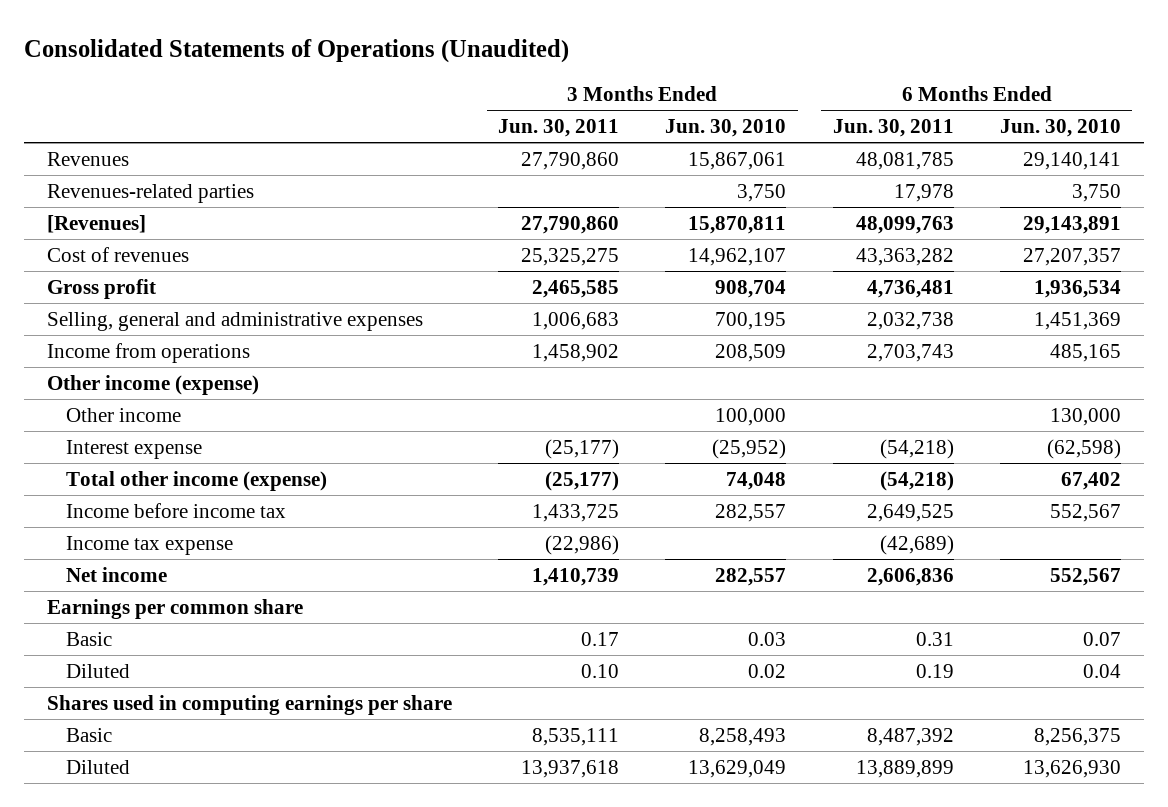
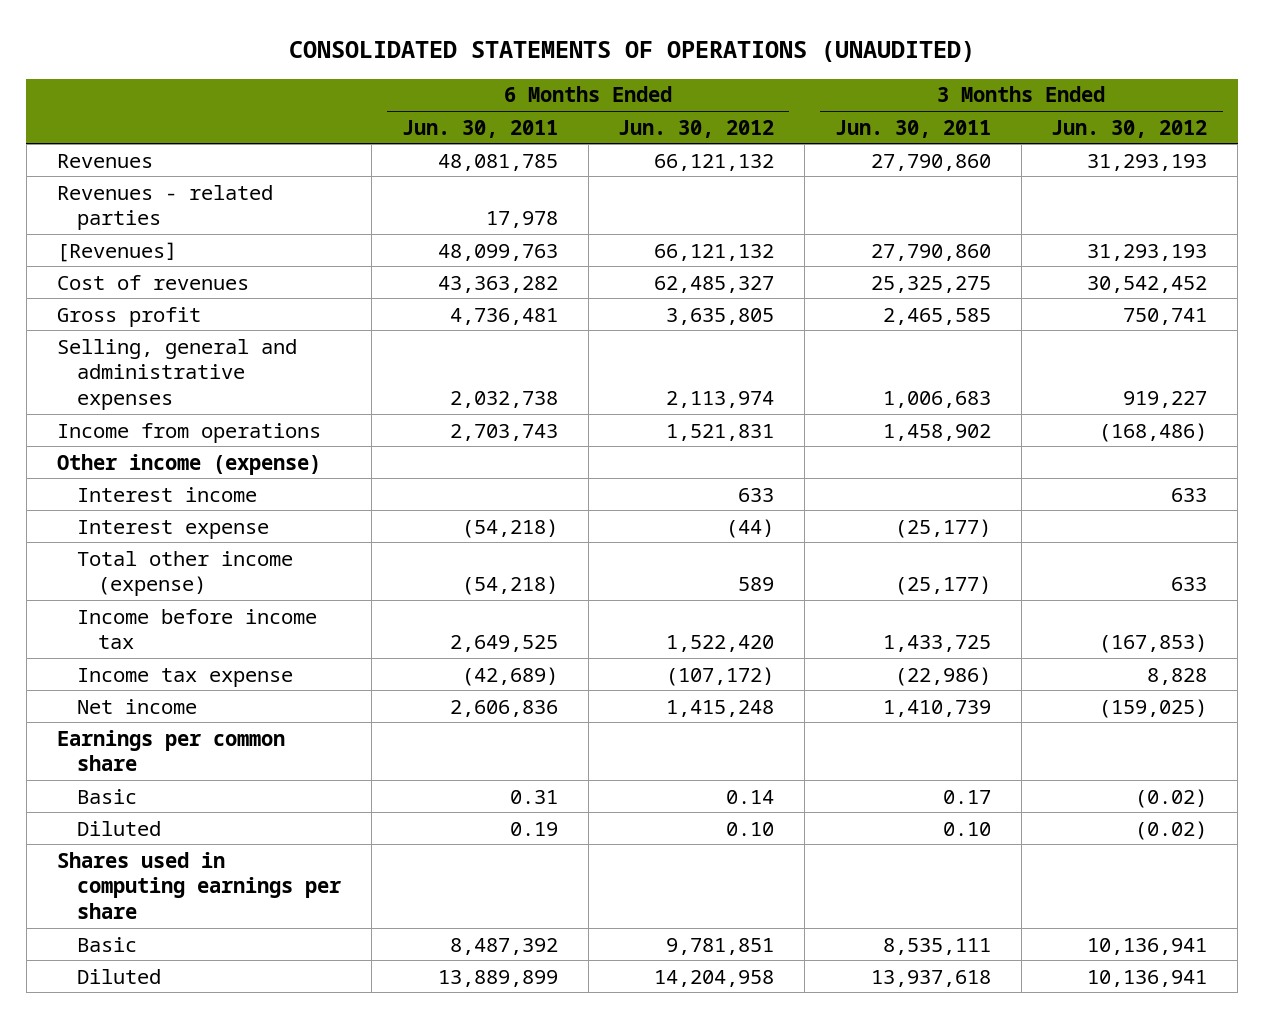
[23,38,569,63] Consolidated Statements of Operations (Unaudited) -> [289,41,976,63] CONSOLIDATED STATEMENTS OF OPERATIONS (UNAUDITED)
[665,119,787,138] Jun. 30, 2010 -> none
[999,119,1121,138] Jun. 30, 2010 -> none
none -> [618,119,775,138] Jun. 30, 2012
none -> [1051,119,1208,138] Jun. 30, 2012
[46,183,254,203] Revenues-related parties -> [56,184,273,231] Revenues - related parties
[65,407,181,422] Other income -> none
none -> [77,486,258,502] Interest income

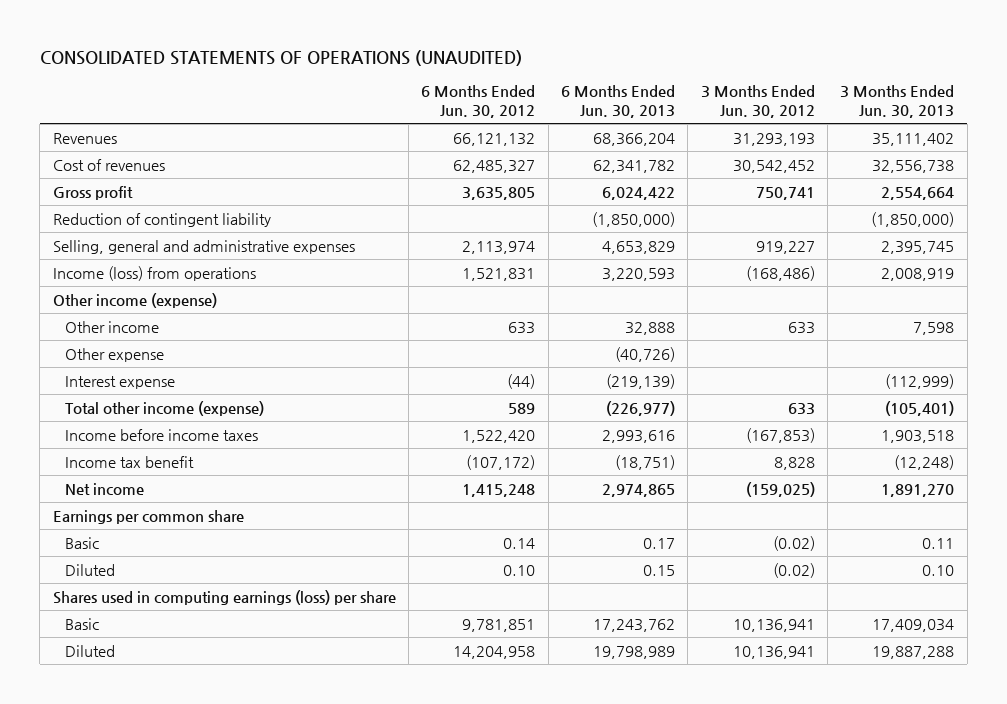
[401,119,558,138] Jun. 30, 2011 -> none
[834,119,991,138] Jun. 30, 2011 -> none
none -> [561,85,676,118] 6 Months Ended Jun. 30, 2013
none -> [840,85,955,118] 3 Months Ended Jun. 30, 2013
[56,184,273,231] Revenues - related parties -> none
[56,241,177,262] [Revenues] -> none
none -> [52,212,271,227] Reduction of contingent liability
[56,422,321,443] Income from operations -> [52,265,256,281] Income (loss) from operations
[77,486,258,502] Interest income -> [64,320,159,333] Other income
none -> [64,347,164,362] Other expense
[77,608,318,650] Income before income tax -> [64,428,258,441] Income before income taxes
[77,667,294,687] Income tax expense -> [64,455,194,468] Income tax benefit
[56,851,342,920] Shares used in computing earnings per share -> [52,589,396,605] Shares used in computing earnings (loss) per share

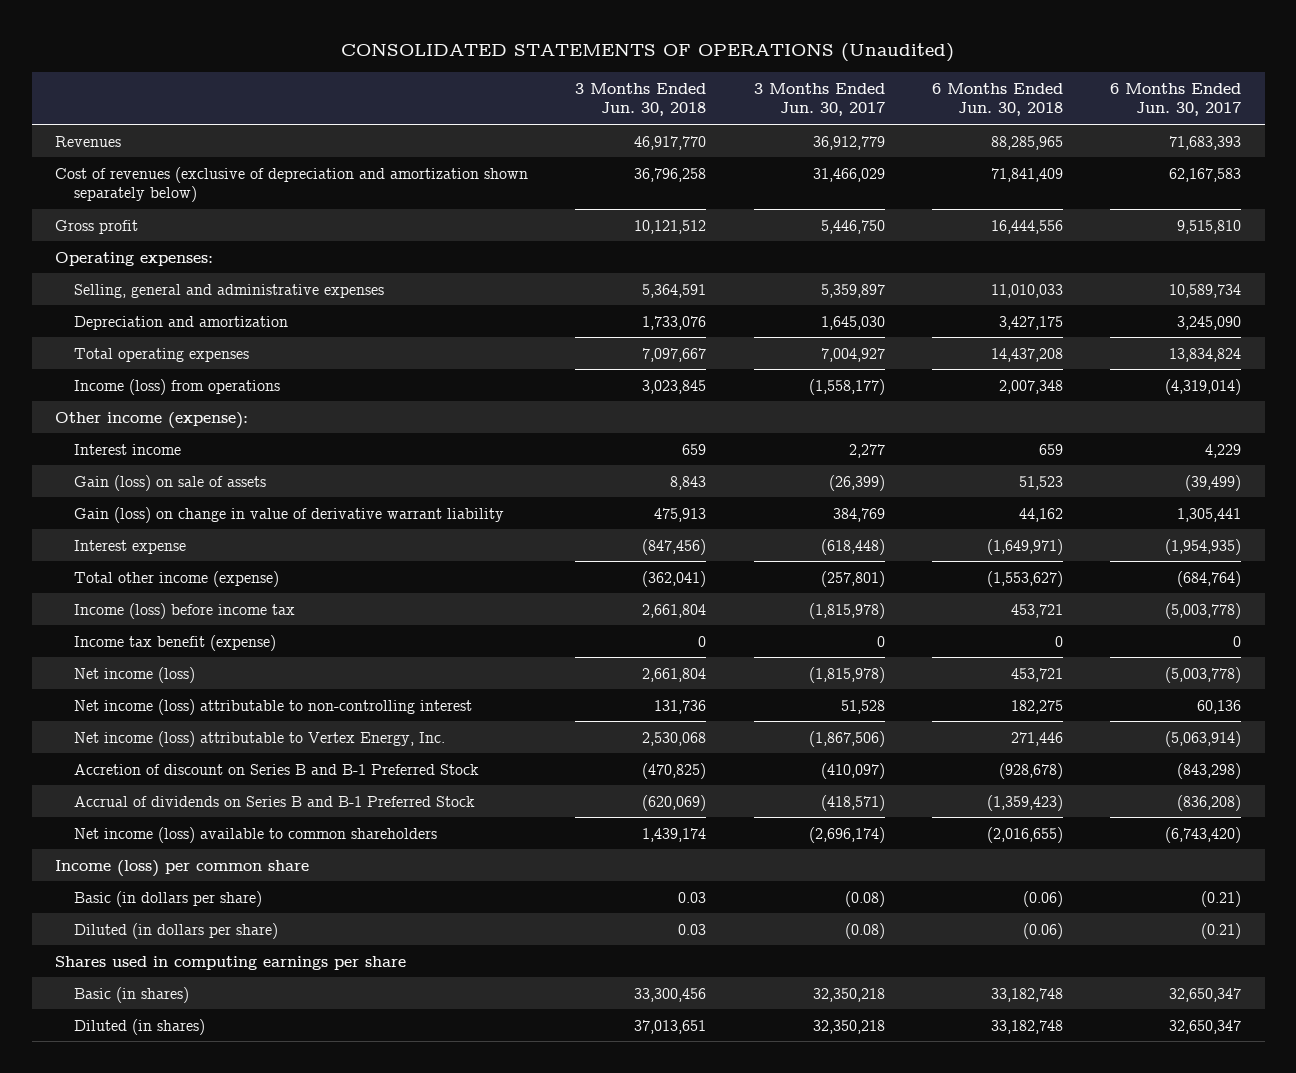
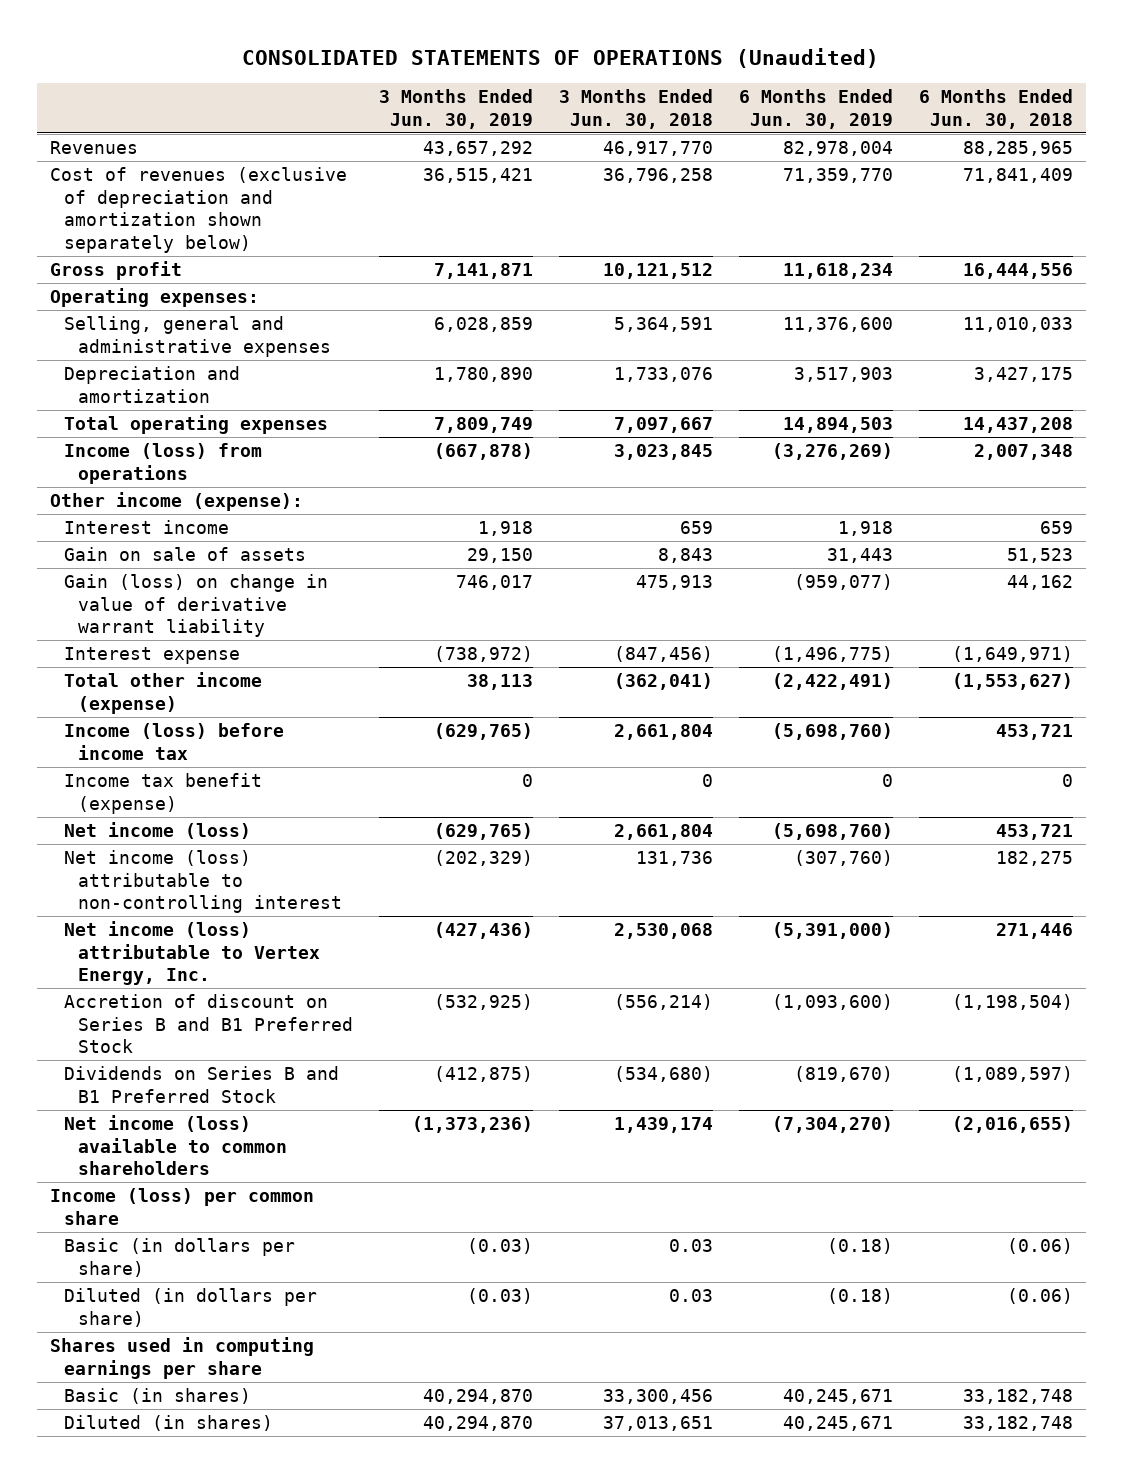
[753,82,885,117] 3 Months Ended Jun. 30, 2017 -> none
[1110,82,1242,117] 6 Months Ended Jun. 30, 2017 -> none
none -> [379,89,534,129] 3 Months Ended Jun. 30, 2019
none -> [738,89,893,129] 6 Months Ended Jun. 30, 2019
[73,474,266,491] Gain (loss) on sale of assets -> [64,547,307,562] Gain on sale of assets
[73,763,479,775] Accretion of discount on Series B and B-1 Preferred Stock -> [64,994,354,1054] Accretion of discount on Series B and B1 Preferred Stock
[642,762,707,779] (470,825) -> [613,994,713,1011] (556,214)
[998,762,1063,779] (928,678) -> [951,994,1073,1011] (1,198,504)
[73,795,475,807] Accrual of dividends on Series B and B-1 Preferred Stock -> [64,1066,340,1103] Dividends on Series B and B1 Preferred Stock
[642,794,707,811] (620,069) -> [613,1066,713,1083] (534,680)
[986,794,1063,811] (1,359,423) -> [951,1066,1073,1083] (1,089,597)

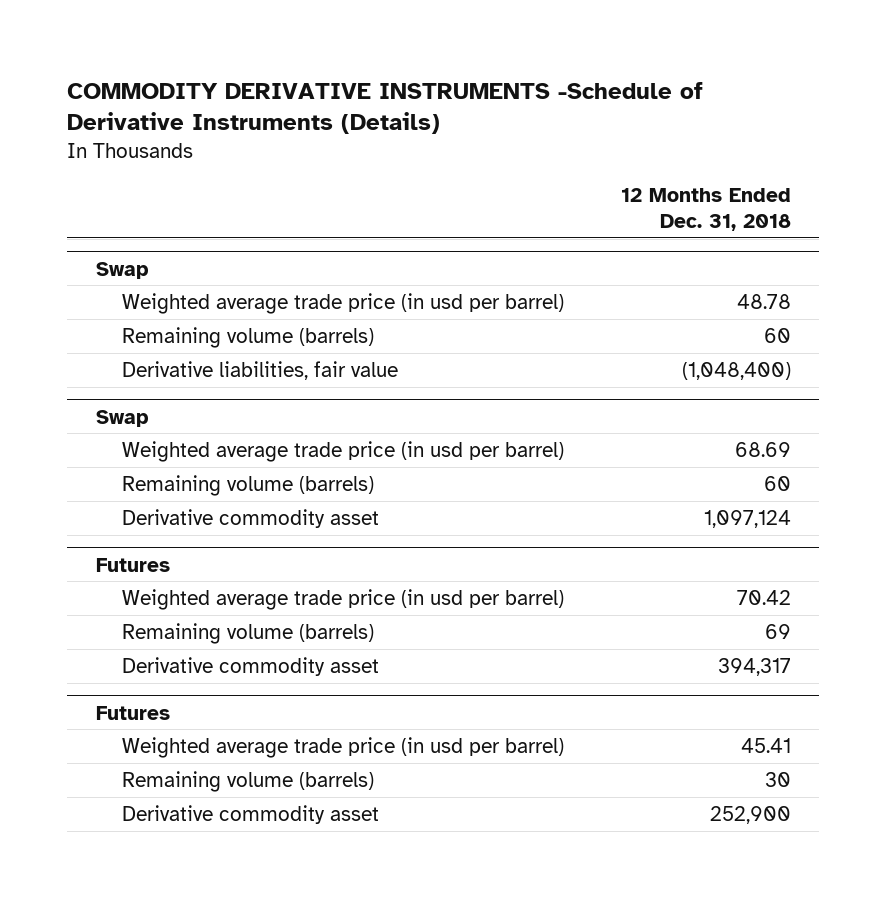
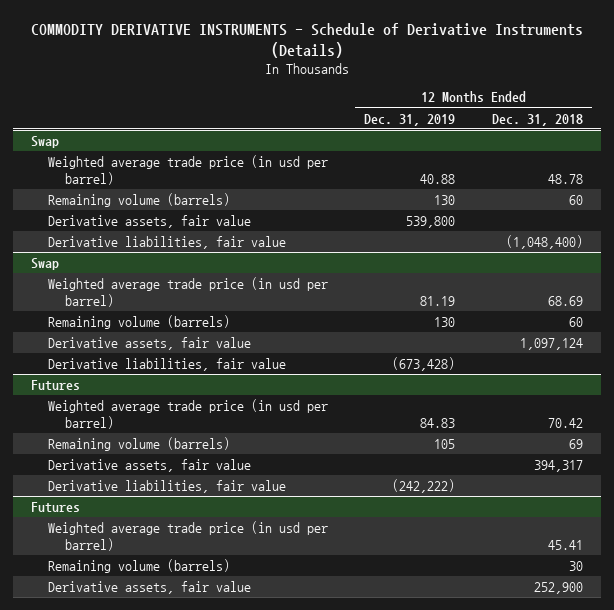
[67,81,704,135] COMMODITY DERIVATIVE INSTRUMENTS -Schedule of Derivative Instruments (Details) -> [30,22,583,58] COMMODITY DERIVATIVE INSTRUMENTS - Schedule of Derivative Instruments (Details)
none -> [364,113,456,126] Dec. 31, 2019
none -> [48,214,252,228] Derivative assets, fair value
[121,508,379,528] Derivative commodity asset -> [48,336,252,350] Derivative assets, fair value
none -> [48,357,287,371] Derivative liabilities, fair value
[121,656,379,676] Derivative commodity asset -> [48,458,252,472] Derivative assets, fair value
none -> [48,479,287,493] Derivative liabilities, fair value
[121,804,379,824] Derivative commodity asset -> [48,580,252,594] Derivative assets, fair value

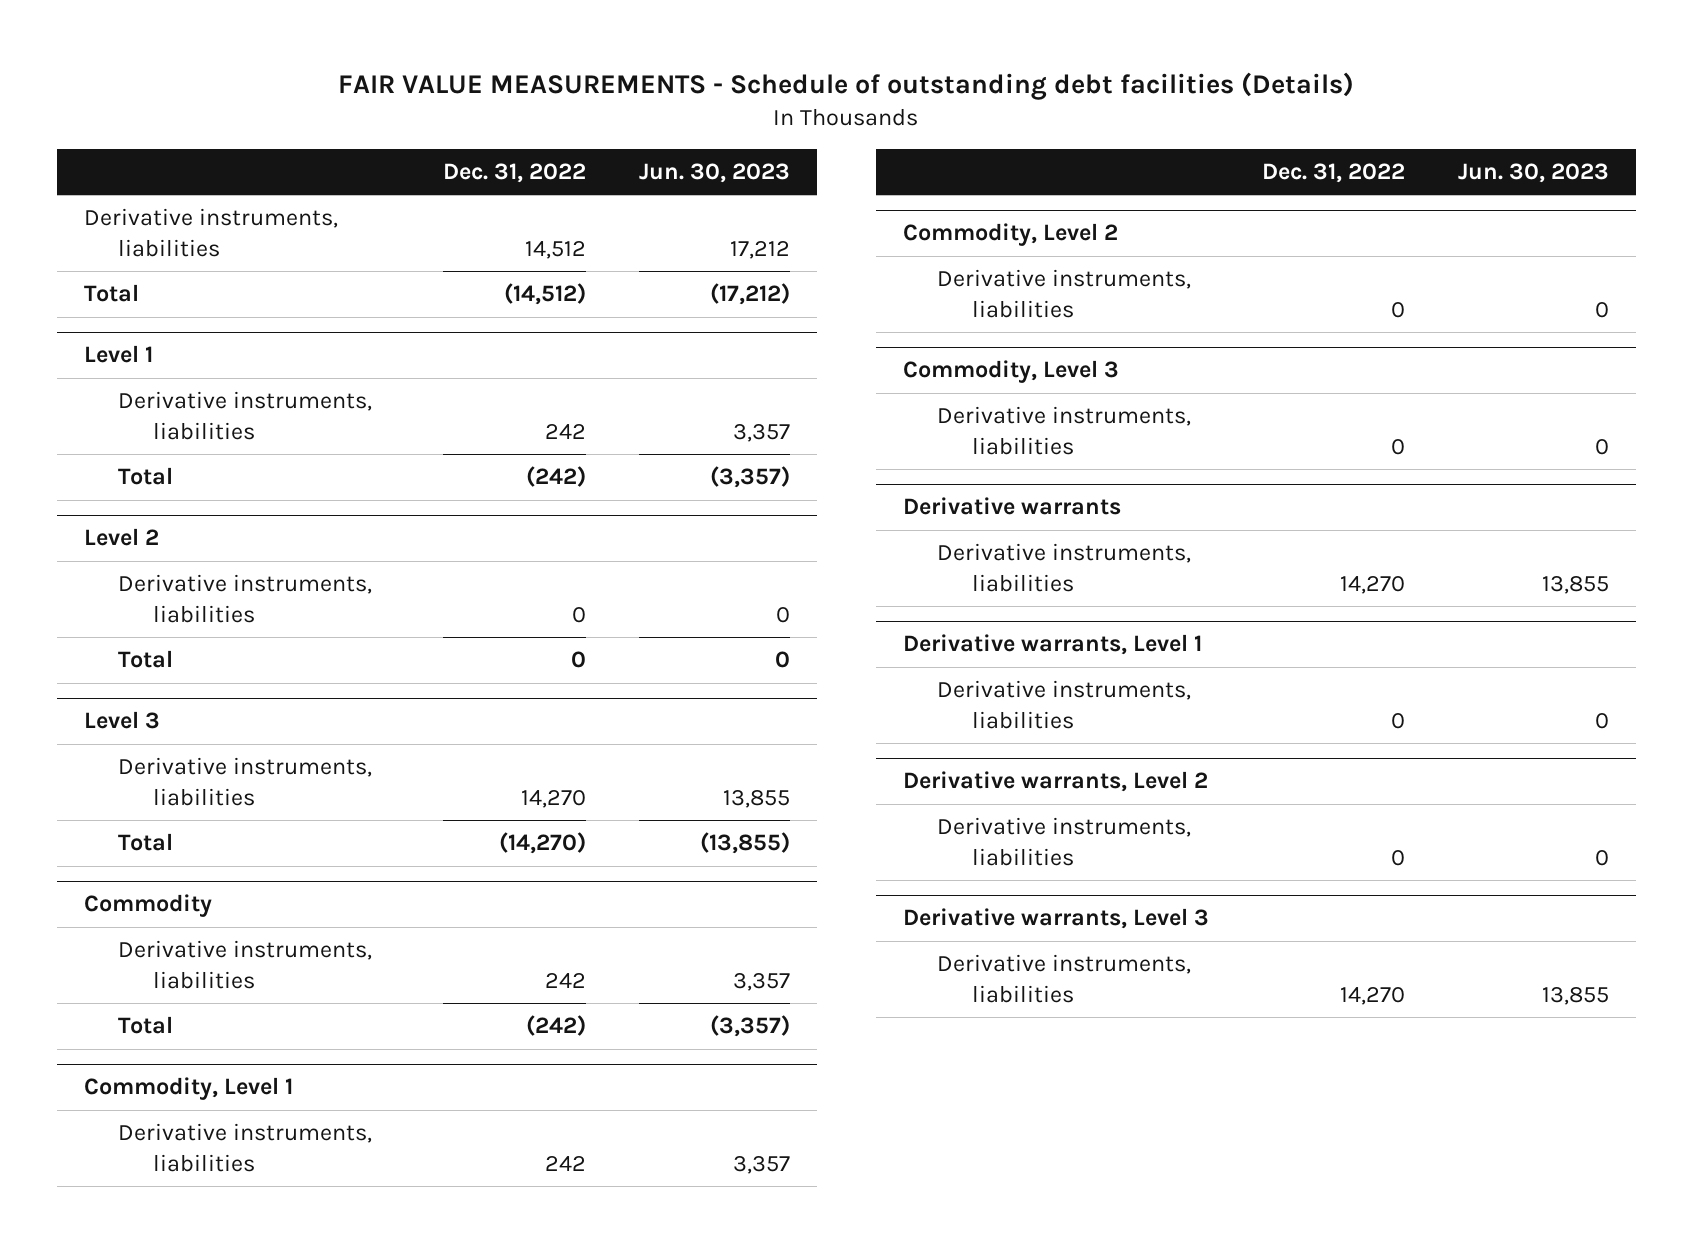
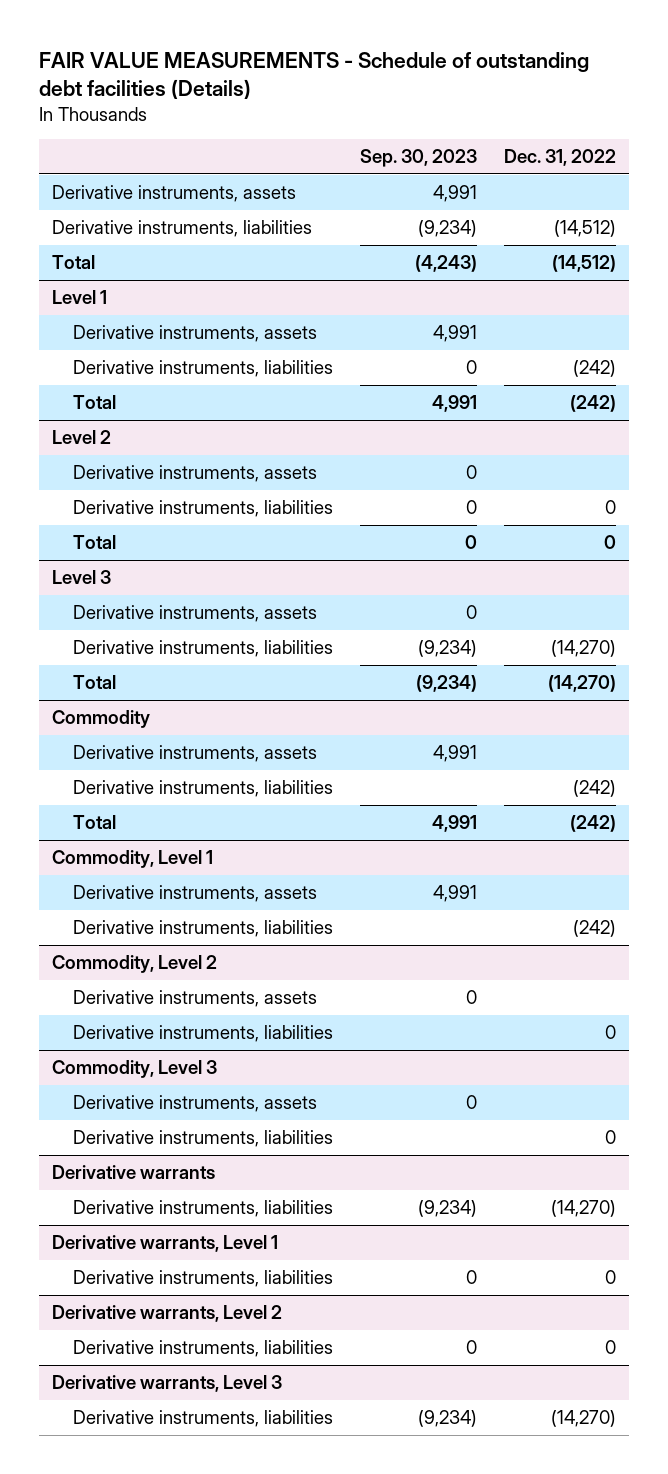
[639,162,791,183] Jun. 30, 2023 -> none
none -> [359,149,477,168] Sep. 30, 2023
none -> [52,185,297,203] Derivative instruments, assets
[524,240,586,259] 14,512 -> [553,220,616,238] (14,512)
none -> [72,325,317,343] Derivative instruments, assets
[544,423,586,439] 242 -> [572,360,616,378] (242)
none -> [72,465,317,483] Derivative instruments, assets
none -> [72,605,317,623] Derivative instruments, assets
[520,789,586,808] 14,270 -> [550,640,616,658] (14,270)
none -> [72,745,317,763] Derivative instruments, assets
[544,972,586,988] 242 -> [572,780,616,798] (242)
none -> [72,885,317,903] Derivative instruments, assets
[544,1155,586,1171] 242 -> [572,920,616,938] (242)
none -> [72,990,317,1008] Derivative instruments, assets
none -> [72,1095,317,1113] Derivative instruments, assets
[1339,575,1405,594] 14,270 -> [550,1200,616,1218] (14,270)
[1339,986,1405,1005] 14,270 -> [550,1410,616,1428] (14,270)

